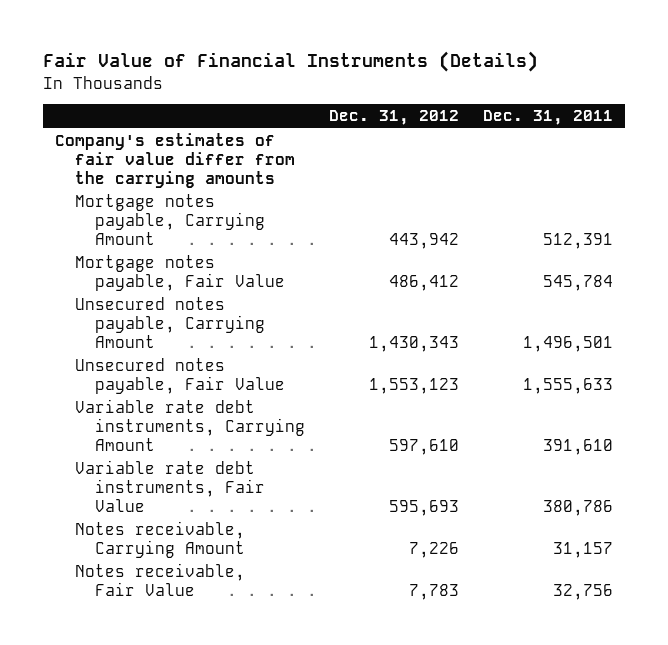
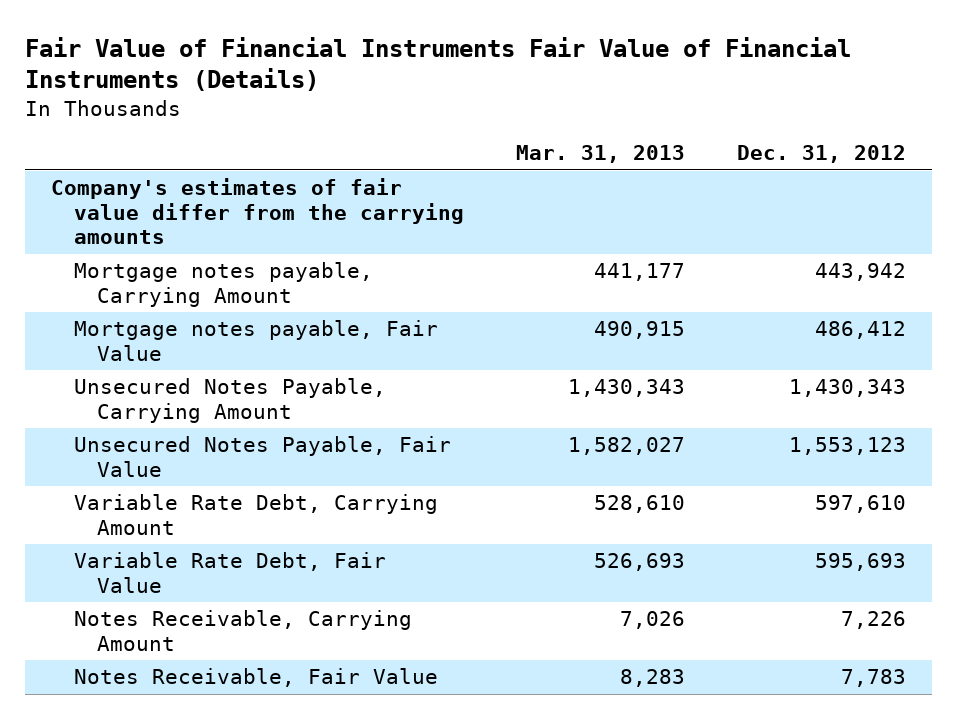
[43,51,539,73] Fair Value of Financial Instruments (Details) -> [25,36,852,92] Fair Value of Financial Instruments Fair Value of Financial Instruments (Details)
[482,110,613,126] Dec. 31, 2011 -> none
none -> [516,145,686,164] Mar. 31, 2013
[74,297,265,349] Unsecured notes payable, Carrying Amount -> [74,378,387,423] Unsecured Notes Payable, Carrying Amount
[74,358,285,395] Unsecured notes payable, Fair Value -> [74,436,452,477] Unsecured Notes Payable, Fair Value
[74,399,305,452] Variable rate debt instruments, Carrying Amount -> [74,494,439,535] Variable Rate Debt, Carrying Amount
[74,460,265,513] Variable rate debt instruments, Fair Value -> [74,552,387,593] Variable Rate Debt, Fair Value
[74,521,245,559] Notes receivable, Carrying Amount -> [74,610,413,651] Notes Receivable, Carrying Amount
[74,563,245,597] Notes receivable, Fair Value -> [74,668,439,688] Notes Receivable, Fair Value

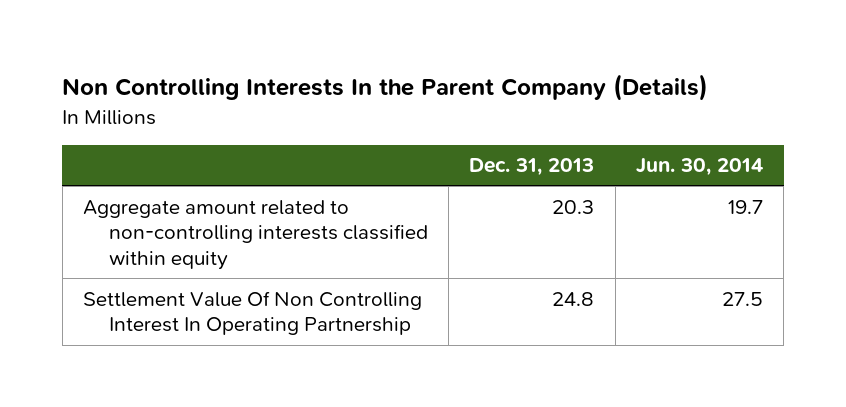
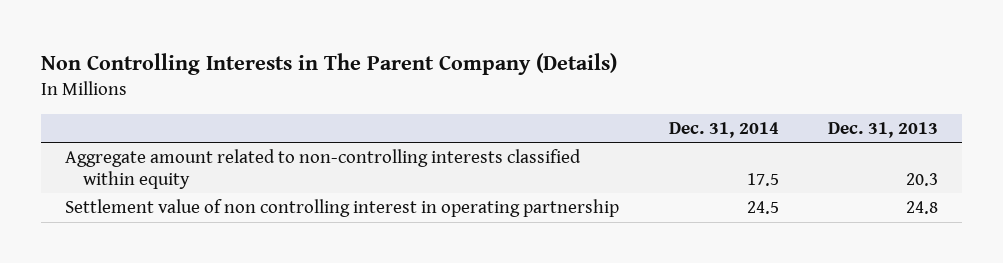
[62,74,709,102] Non Controlling Interests In the Parent Company (Details) -> [40,52,617,75] Non Controlling Interests in The Parent Company (Details)
[635,158,763,177] Jun. 30, 2014 -> none
none -> [668,121,779,138] Dec. 31, 2014
[83,290,423,336] Settlement Value Of Non Controlling Interest In Operating Partnership -> [65,199,620,218] Settlement value of non controlling interest in operating partnership

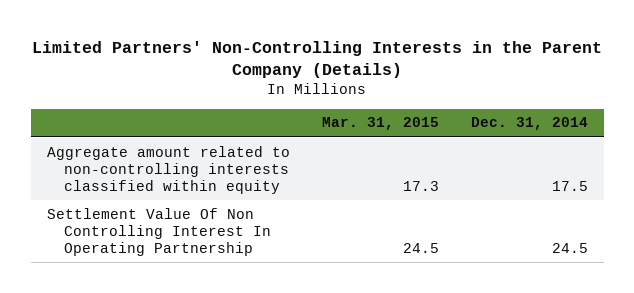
[40,52,617,75] Non Controlling Interests in The Parent Company (Details) -> [32,40,603,79] Limited Partners' Non-Controlling Interests in the Parent Company (Details)
[827,121,938,138] Dec. 31, 2013 -> none
none -> [321,117,439,131] Mar. 31, 2015
[65,199,620,218] Settlement value of non controlling interest in operating partnership -> [46,207,271,256] Settlement Value Of Non Controlling Interest In Operating Partnership

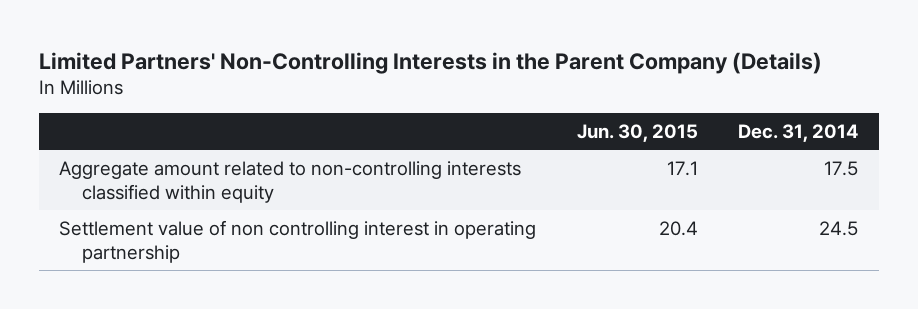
[321,117,439,131] Mar. 31, 2015 -> none
none -> [576,124,698,143] Jun. 30, 2015
[46,207,271,256] Settlement Value Of Non Controlling Interest In Operating Partnership -> [59,219,537,264] Settlement value of non controlling interest in operating partnership

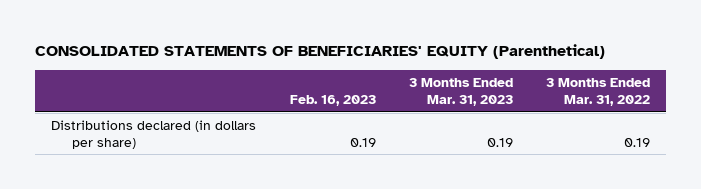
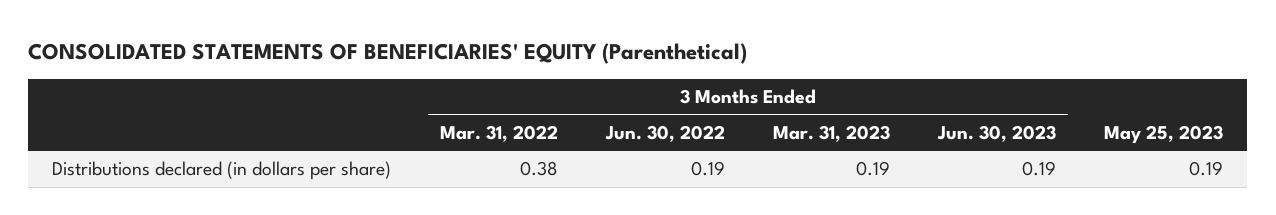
[289,95,376,107] Feb. 16, 2023 -> none
none -> [604,124,725,142] Jun. 30, 2022
none -> [936,124,1056,142] Jun. 30, 2023
none -> [1104,124,1224,144] May 25, 2023
[623,138,650,148] 0.19 -> [519,161,558,177] 0.38

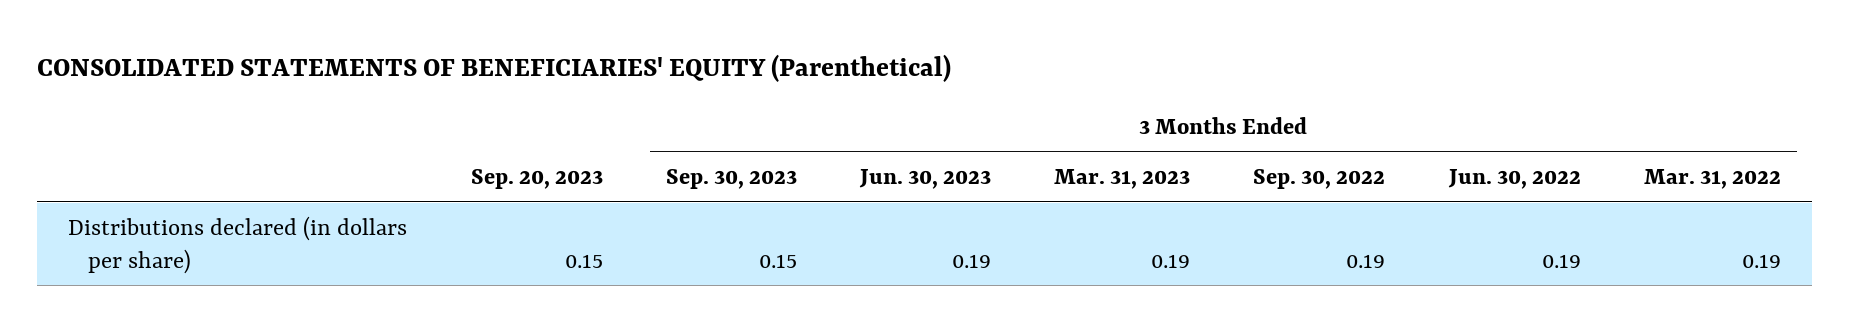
[1104,124,1224,144] May 25, 2023 -> none
none -> [470,169,603,190] Sep. 20, 2023
none -> [665,169,797,190] Sep. 30, 2023
none -> [1253,169,1386,190] Sep. 30, 2022
[519,161,558,177] 0.38 -> [1741,253,1781,268] 0.19

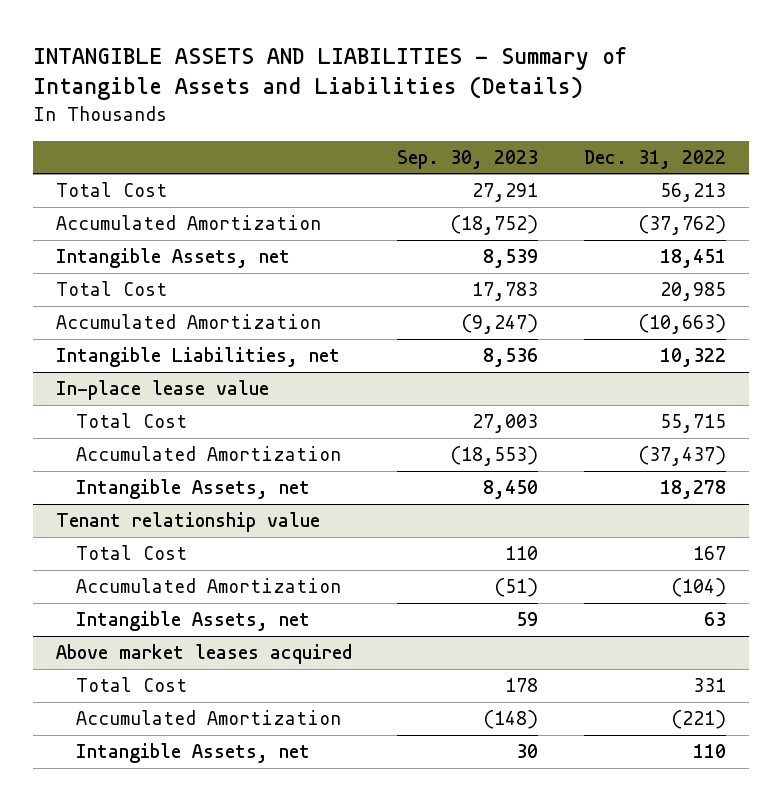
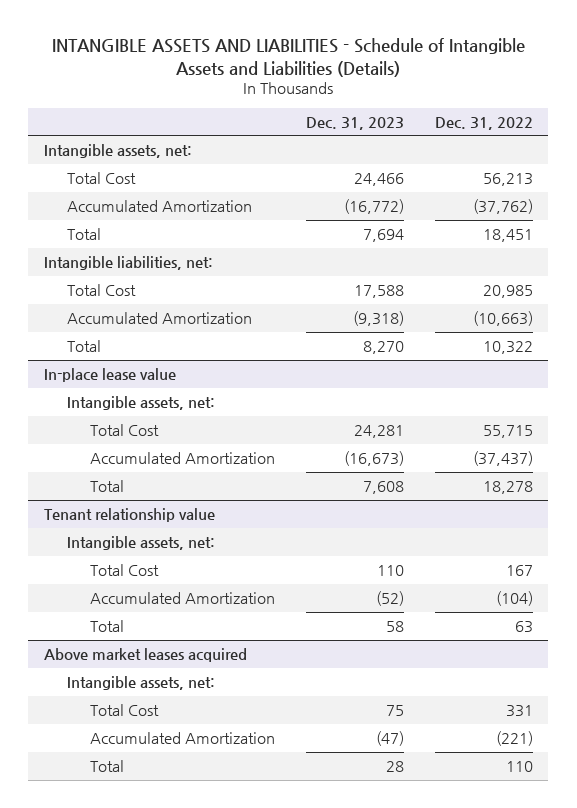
[33,46,628,101] INTANGIBLE ASSETS AND LIABILITIES - Summary of Intangible Assets and Liabilities (Details) -> [52,37,526,77] INTANGIBLE ASSETS AND LIABILITIES - Schedule of Intangible Assets and Liabilities (Details)
[397,149,539,169] Sep. 30, 2023 -> none
none -> [305,116,404,130] Dec. 31, 2023
none -> [43,143,192,158] Intangible assets, net:
[55,248,290,269] Intangible Assets, net -> [66,227,101,240] Total
none -> [43,255,213,270] Intangible liabilities, net:
[55,347,340,368] Intangible Liabilities, net -> [66,339,101,352] Total
none -> [66,395,215,410] Intangible assets, net:
[75,479,310,500] Intangible Assets, net -> [89,479,124,492] Total
none -> [66,535,215,550] Intangible assets, net:
[75,611,310,632] Intangible Assets, net -> [89,619,124,632] Total
none -> [66,675,215,690] Intangible assets, net:
[75,743,310,764] Intangible Assets, net -> [89,759,124,772] Total

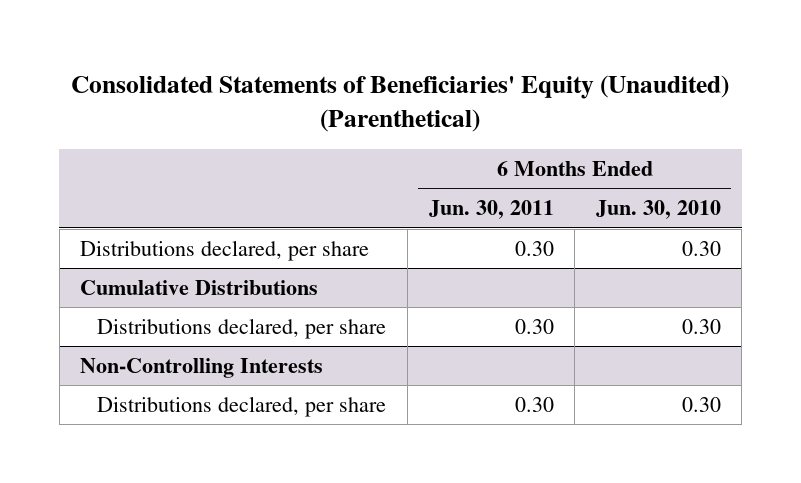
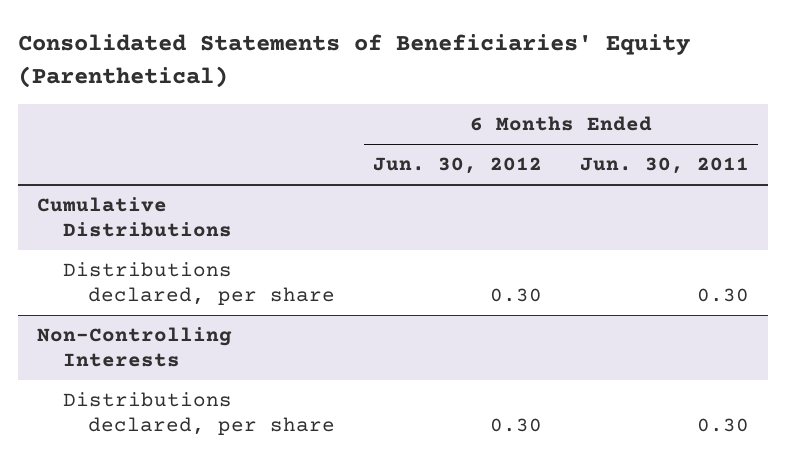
[71,75,730,133] Consolidated Statements of Beneficiaries' Equity (Unaudited) (Parenthetical) -> [17,34,690,88] Consolidated Statements of Beneficiaries' Equity (Parenthetical)
[595,200,721,220] Jun. 30, 2010 -> none
none -> [372,157,542,175] Jun. 30, 2012
[80,239,370,261] Distributions declared, per share -> none

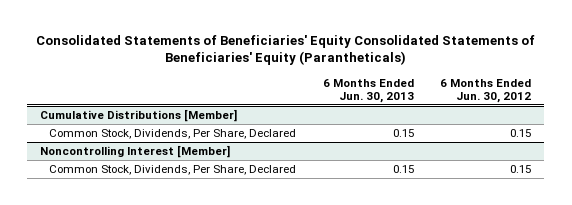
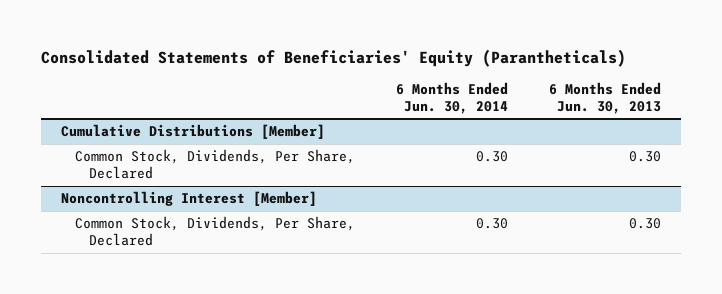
[35,34,535,66] Consolidated Statements of Beneficiaries' Equity Consolidated Statements of Beneficiaries' Equity (Parantheticals) -> [40,48,626,67] Consolidated Statements of Beneficiaries' Equity (Parantheticals)
[440,78,532,103] 6 Months Ended Jun. 30, 2012 -> none
none -> [395,82,508,114] 6 Months Ended Jun. 30, 2014
[392,128,414,137] 0.15 -> [628,151,661,163] 0.30
[392,164,414,173] 0.15 -> [628,218,661,230] 0.30

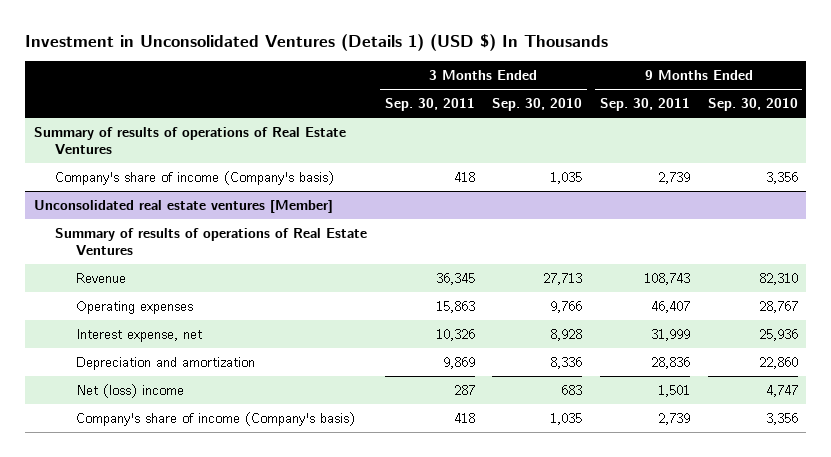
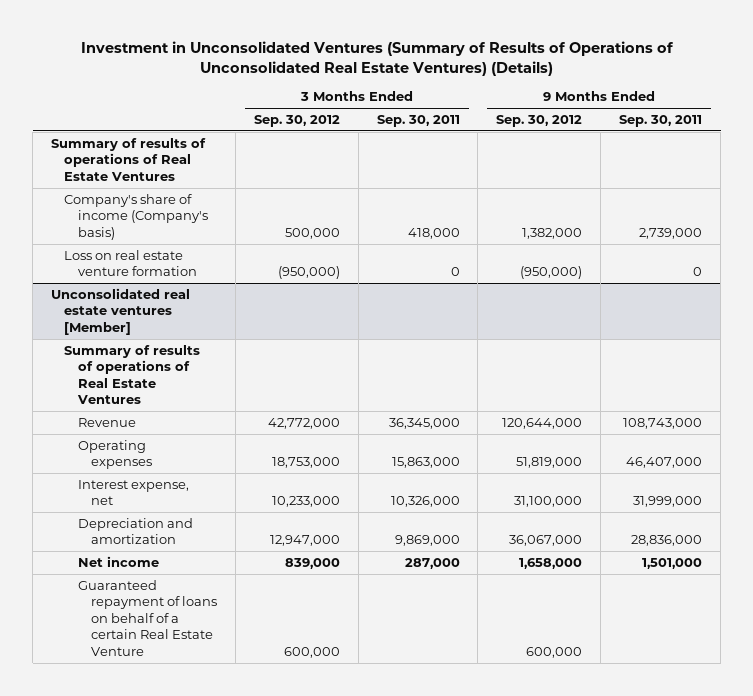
[24,33,608,51] Investment in Unconsolidated Ventures (Details 1) (USD $) In Thousands -> [80,40,674,76] Investment in Unconsolidated Ventures (Summary of Results of Operations of Unconsolidated Real Estate Ventures) (Details)
[492,98,583,112] Sep. 30, 2010 -> none
[707,98,798,112] Sep. 30, 2010 -> none
none -> [253,114,340,127] Sep. 30, 2012
none -> [496,114,583,127] Sep. 30, 2012
[453,171,475,182] 418 -> [407,227,460,239] 418,000
[657,171,690,184] 2,739 -> [639,227,703,239] 2,739,000
none -> [64,249,197,277] Loss on real estate venture formation
[76,411,356,426] Company's share of income (Company's basis) -> none
[435,272,475,285] 36,345 -> [388,417,460,429] 36,345,000
[643,272,690,285] 108,743 -> [623,417,703,429] 108,743,000
[435,300,475,313] 15,863 -> [391,457,460,469] 15,863,000
[650,300,690,313] 46,407 -> [626,457,703,469] 46,407,000
[435,328,475,341] 10,326 -> [390,496,460,508] 10,326,000
[650,328,690,341] 31,999 -> [633,496,703,508] 31,999,000
[442,356,475,369] 9,869 -> [394,535,460,547] 9,869,000
[650,356,690,369] 28,836 -> [631,535,703,547] 28,836,000
[76,383,185,398] Net (loss) income -> [77,555,159,567] Net income
[453,384,475,395] 287 -> [404,557,460,569] 287,000
[657,384,690,397] 1,501 -> [642,557,703,569] 1,501,000
none -> [77,579,218,656] Guaranteed repayment of loans on behalf of a certain Real Estate Venture

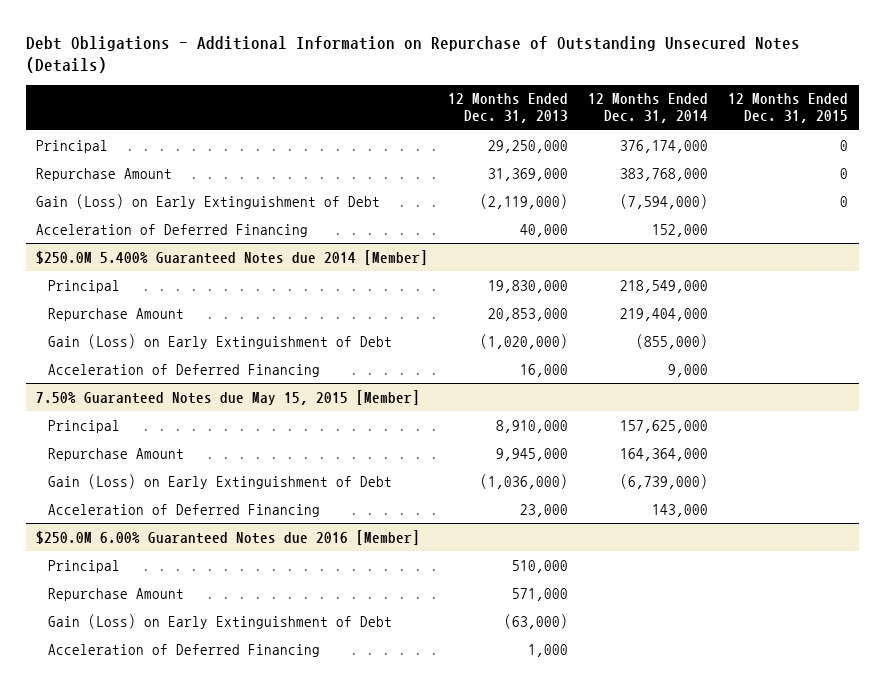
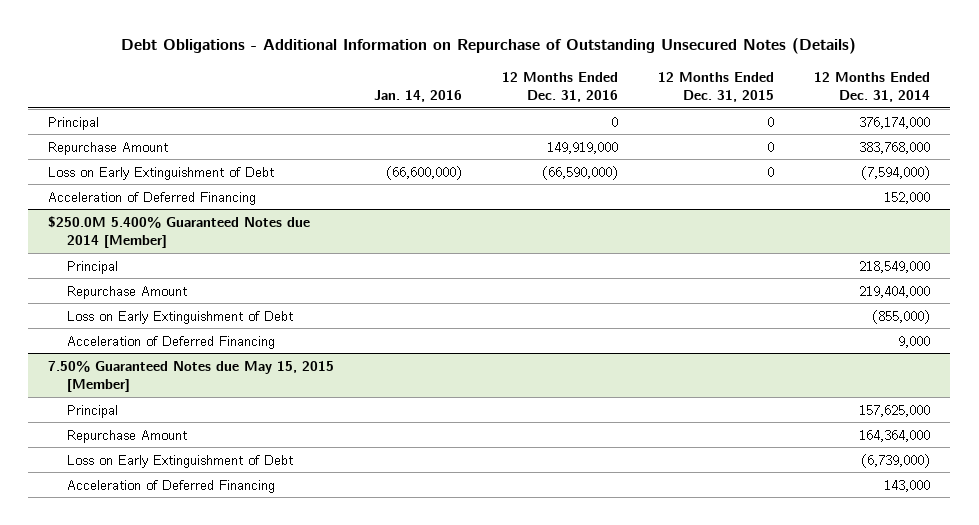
[448,93,569,124] 12 Months Ended Dec. 31, 2013 -> none
none -> [374,89,463,102] Jan. 14, 2016
none -> [502,71,619,102] 12 Months Ended Dec. 31, 2016
[35,193,380,209] Gain (Loss) on Early Extinguishment of Debt -> [48,166,275,180] Loss on Early Extinguishment of Debt
[47,333,392,349] Gain (Loss) on Early Extinguishment of Debt -> [66,310,293,324] Loss on Early Extinguishment of Debt
[47,473,392,489] Gain (Loss) on Early Extinguishment of Debt -> [66,454,293,468] Loss on Early Extinguishment of Debt
[35,529,420,545] $250.0M 6.00% Guaranteed Notes due 2016 [Member] -> none
[47,559,120,573] Principal -> none
[47,587,184,601] Repurchase Amount -> none
[47,613,392,629] Gain (Loss) on Early Extinguishment of Debt -> none
[47,643,320,657] Acceleration of Deferred Financing -> none

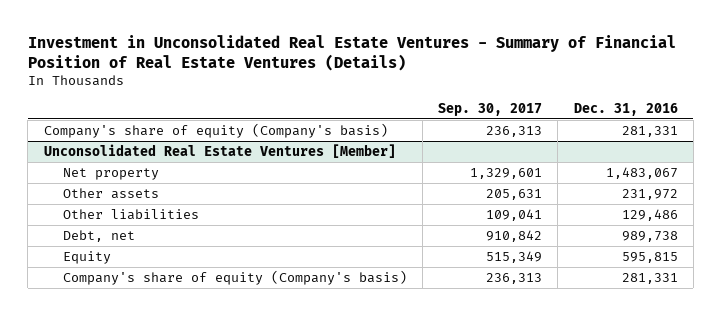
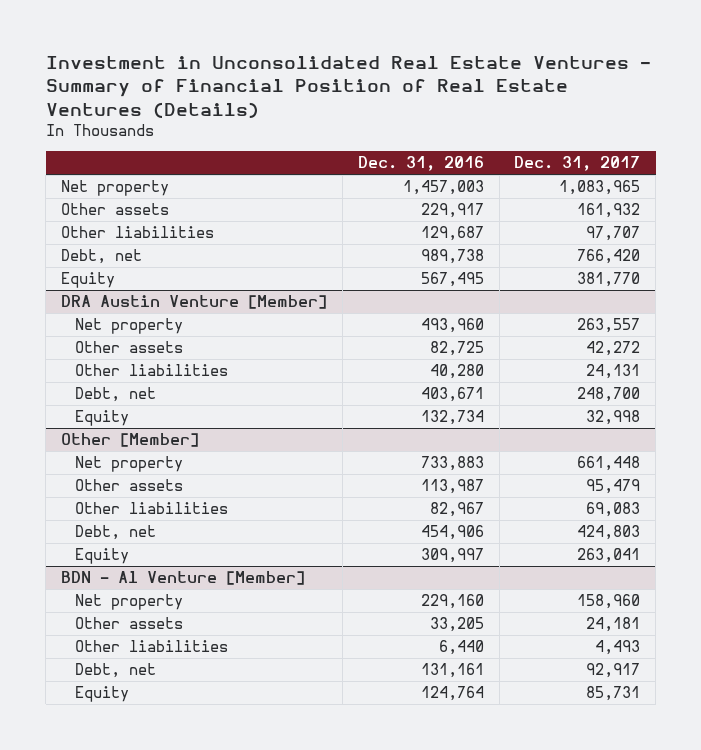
[438,102,543,116] Sep. 30, 2017 -> none
none -> [514,156,641,172] Dec. 31, 2017
[43,122,388,138] Company's share of equity (Company's basis) -> none
[43,143,396,158] Unconsolidated Real Estate Ventures [Member] -> none
[605,166,678,179] 1,483,067 -> [402,180,484,196] 1,457,003
[621,188,678,200] 231,972 -> [420,203,484,219] 229,917
[621,208,678,221] 129,486 -> [420,226,484,242] 129,687
[62,269,407,285] Company's share of equity (Company's basis) -> none
[621,251,678,263] 595,815 -> [420,272,484,288] 567,495
none -> [61,295,328,310] DRA Austin Venture [Member]
none -> [74,318,183,335] Net property
none -> [74,341,183,354] Other assets
none -> [74,364,228,377] Other liabilities
none -> [74,387,156,403] Debt, net
none -> [74,410,129,427] Equity
none -> [61,433,200,448] Other [Member]
none -> [74,456,183,473] Net property
none -> [74,479,183,492] Other assets
none -> [74,502,228,515] Other liabilities
none -> [74,525,156,541] Debt, net
none -> [74,548,129,565] Equity
none -> [61,571,306,586] BDN - Al Venture [Member]
none -> [74,594,183,611] Net property
none -> [74,617,183,630] Other assets
none -> [74,640,228,653] Other liabilities
none -> [74,663,156,679] Debt, net
none -> [74,686,129,703] Equity

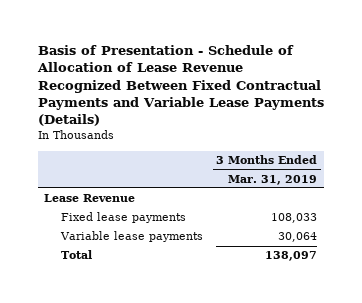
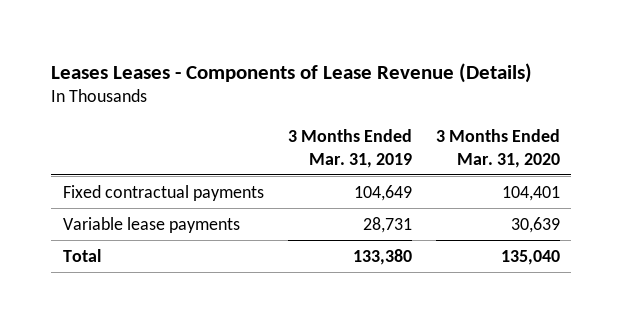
[36,45,324,127] Basis of Presentation - Schedule of Allocation of Lease Revenue Recognized Between Fixed Contractual Payments and Variable Lease Payments (Details) -> [51,62,533,83] Leases Leases - Components of Lease Revenue (Details)
none -> [435,128,560,168] 3 Months Ended Mar. 31, 2020
[44,194,136,203] Lease Revenue -> none
[61,212,187,224] Fixed lease payments -> [63,184,265,201] Fixed contractual payments
[271,213,318,224] 108,033 -> [353,184,412,201] 104,649
[278,232,318,243] 30,064 -> [362,216,412,233] 28,731
[265,251,318,262] 138,097 -> [352,248,412,265] 133,380

